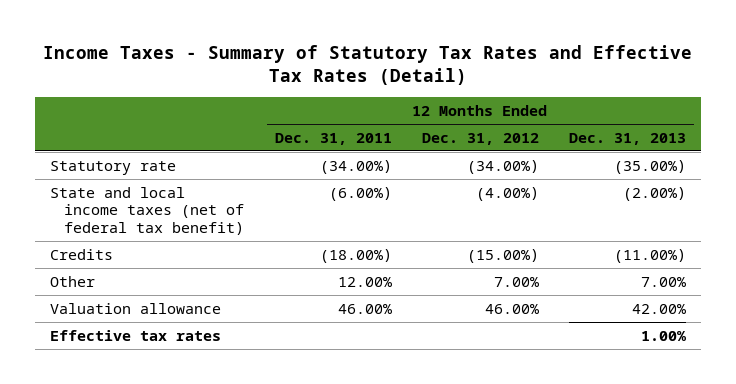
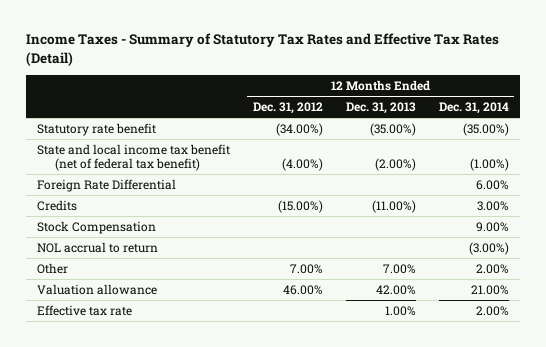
[274,132,392,145] Dec. 31, 2011 -> none
none -> [438,102,509,115] Dec. 31, 2014
[50,160,177,175] Statutory rate -> [37,122,157,136] Statutory rate benefit
[50,186,245,235] State and local income taxes (net of federal tax benefit) -> [37,143,231,172] State and local income tax benefit (net of federal tax benefit)
none -> [37,178,177,192] Foreign Rate Differential
none -> [37,220,157,234] Stock Compensation
none -> [37,241,159,253] NOL accrual to return
[50,329,222,341] Effective tax rates -> [37,304,133,316] Effective tax rate

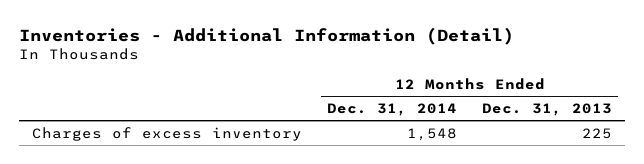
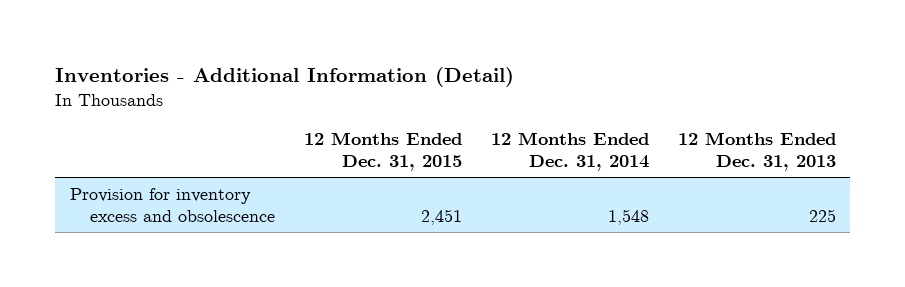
none -> [304,132,463,171] 12 Months Ended Dec. 31, 2015
[31,126,302,141] Charges of excess inventory -> [69,188,276,222] Provision for inventory excess and obsolescence

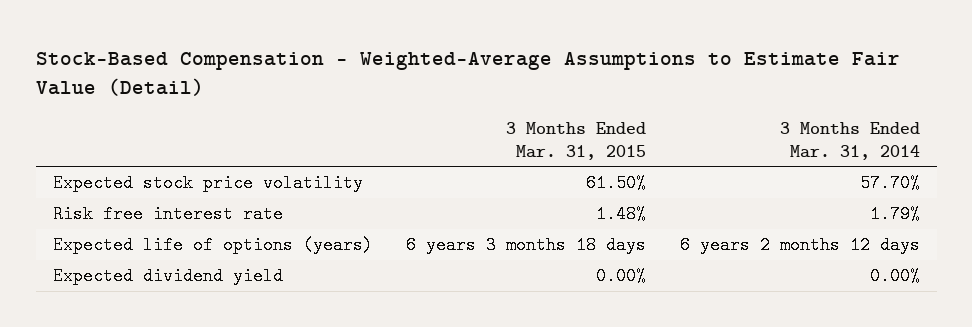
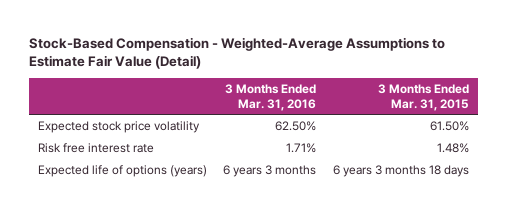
[779,122,920,160] 3 Months Ended Mar. 31, 2014 -> none
none -> [225,84,317,111] 3 Months Ended Mar. 31, 2016
[52,267,283,286] Expected dividend yield -> none

